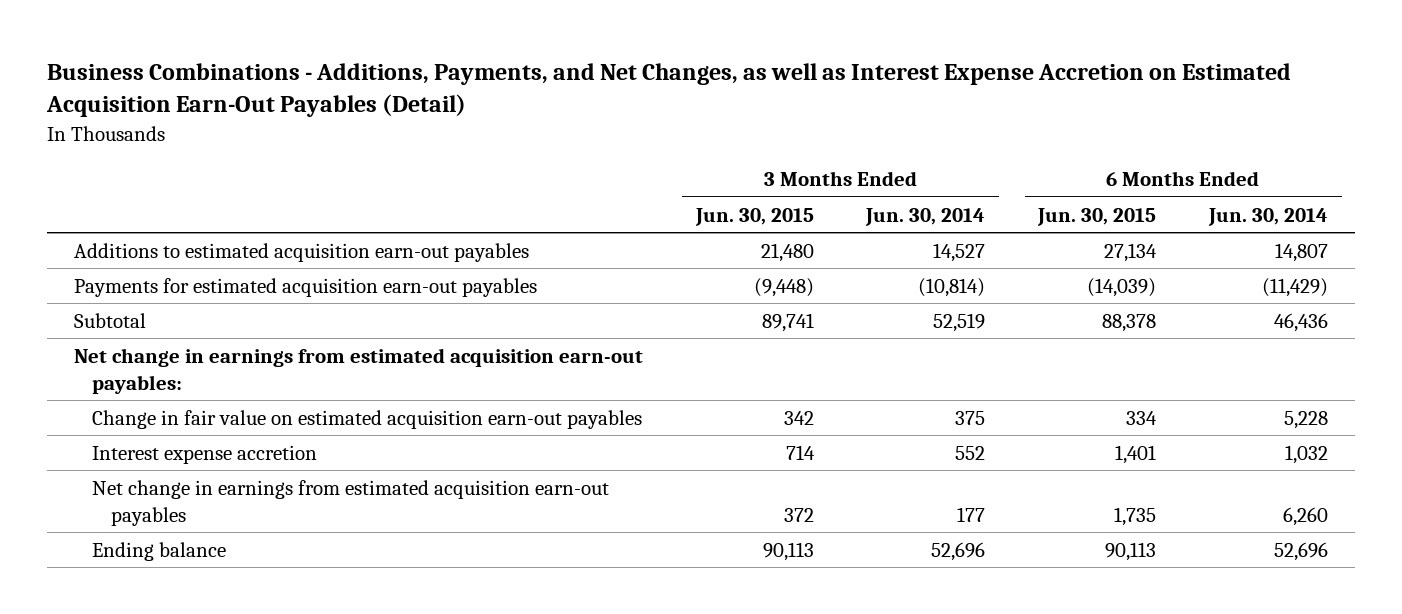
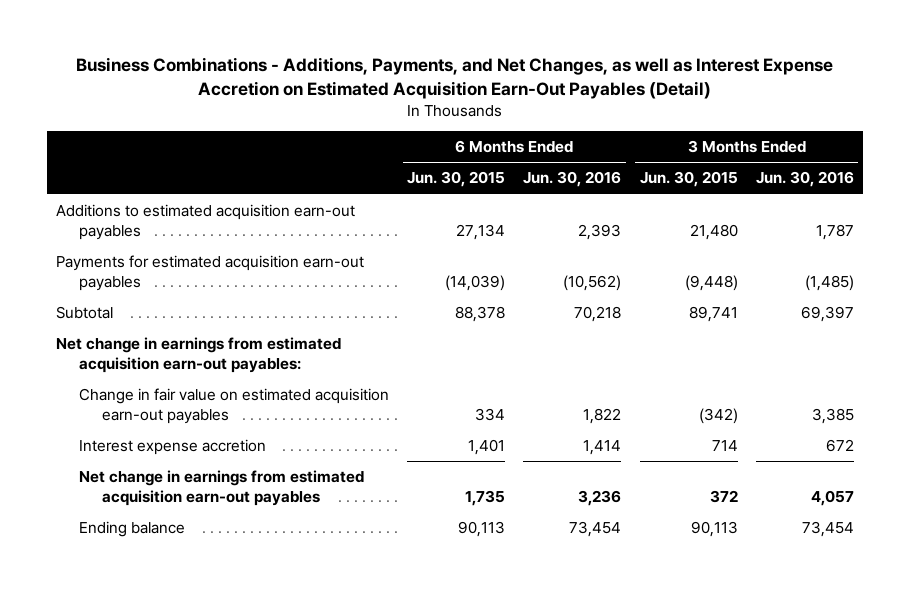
[865,207,986,226] Jun. 30, 2014 -> none
[1208,207,1329,226] Jun. 30, 2014 -> none
none -> [523,171,622,188] Jun. 30, 2016
none -> [755,171,854,188] Jun. 30, 2016
[783,410,814,425] 342 -> [698,407,738,424] (342)

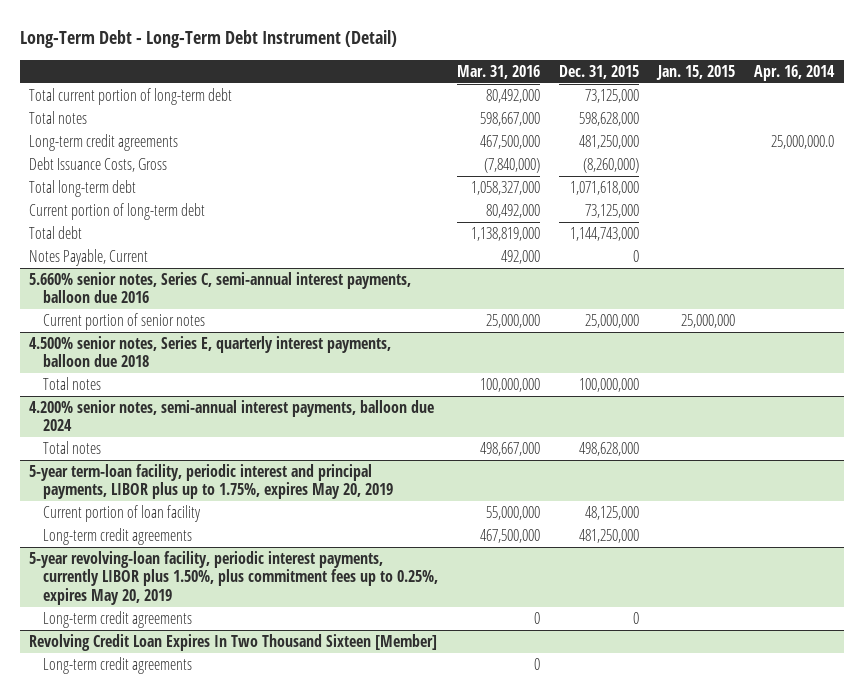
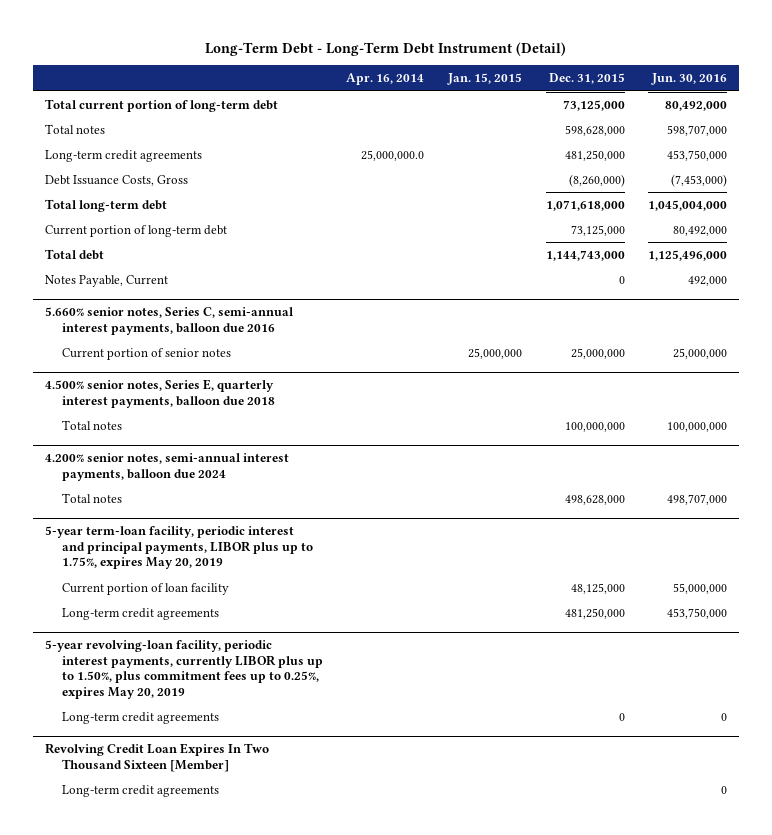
[457,64,541,79] Mar. 31, 2016 -> none
none -> [651,73,728,86] Jun. 30, 2016
[29,551,439,605] 5-year revolving-loan facility, periodic interest payments, currently LIBOR plus 1.50%, plus commitment fees up to 0.25%, expires May 20, 2019 -> [44,640,323,699] 5-year revolving-loan facility, periodic interest payments, currently LIBOR plus up to 1.50%, plus commitment fees up to 0.25%, expires May 20, 2019

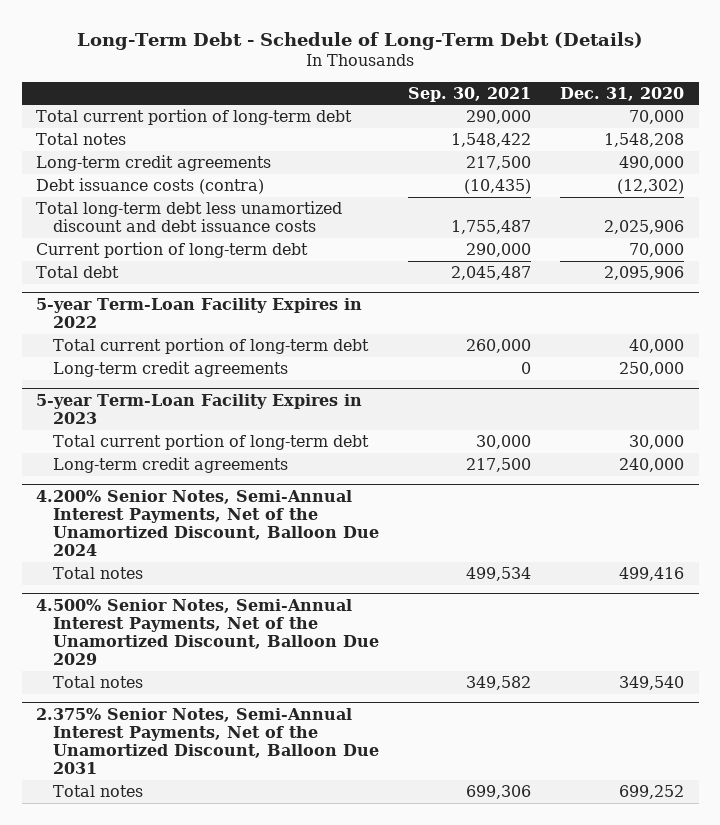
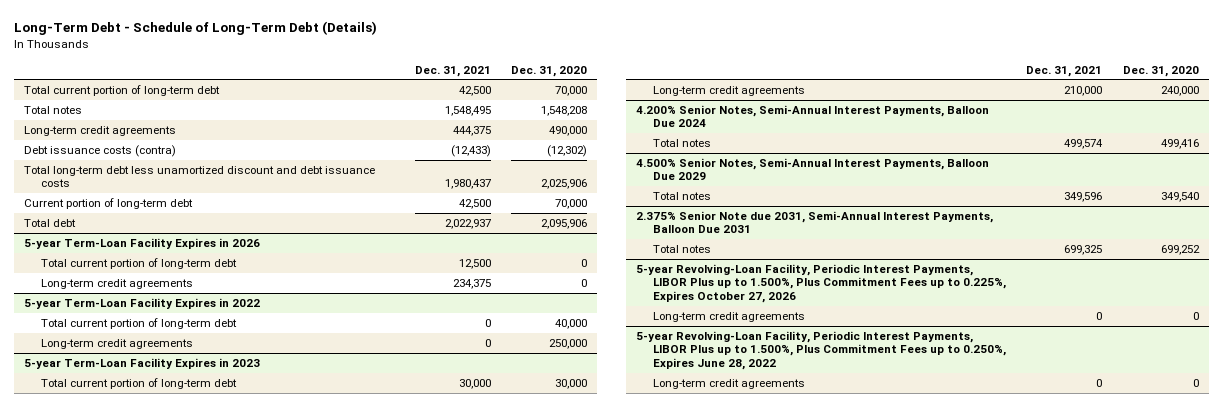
[408,86,532,102] Sep. 30, 2021 -> none
none -> [414,65,491,77] Dec. 31, 2021
none -> [24,238,261,250] 5-year Term-Loan Facility Expires in 2026
none -> [41,258,238,270] Total current portion of long-term debt
none -> [41,279,194,290] Long-term credit agreements
[36,489,380,556] 4.200% Senior Notes, Semi-Annual Interest Payments, Net of the Unamortized Discount, Balloon Due 2024 -> [636,105,990,128] 4.200% Senior Notes, Semi-Annual Interest Payments, Balloon Due 2024
[36,598,380,665] 4.500% Senior Notes, Semi-Annual Interest Payments, Net of the Unamortized Discount, Balloon Due 2029 -> [636,158,990,181] 4.500% Senior Notes, Semi-Annual Interest Payments, Balloon Due 2029
[36,707,380,774] 2.375% Senior Notes, Semi-Annual Interest Payments, Net of the Unamortized Discount, Balloon Due 2031 -> [636,211,994,234] 2.375% Senior Note due 2031, Semi-Annual Interest Payments, Balloon Due 2031
none -> [636,264,1007,303] 5-year Revolving-Loan Facility, Periodic Interest Payments, LIBOR Plus up to 1.500%, Plus Commitment Fees up to 0.225%, Expires October 27, 2026
none -> [653,312,806,323] Long-term credit agreements
none -> [636,331,1007,370] 5-year Revolving-Loan Facility, Periodic Interest Payments, LIBOR Plus up to 1.500%, Plus Commitment Fees up to 0.250%, Expires June 28, 2022
none -> [653,379,806,390] Long-term credit agreements

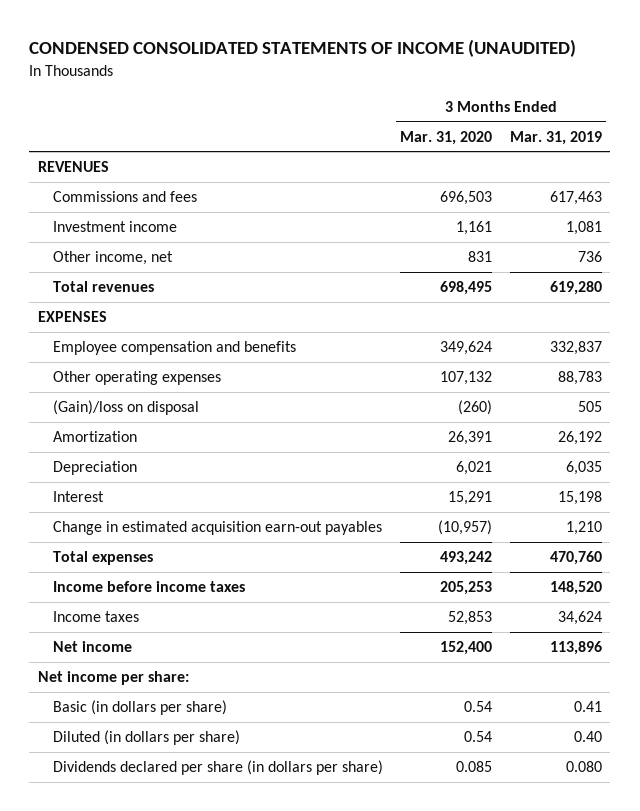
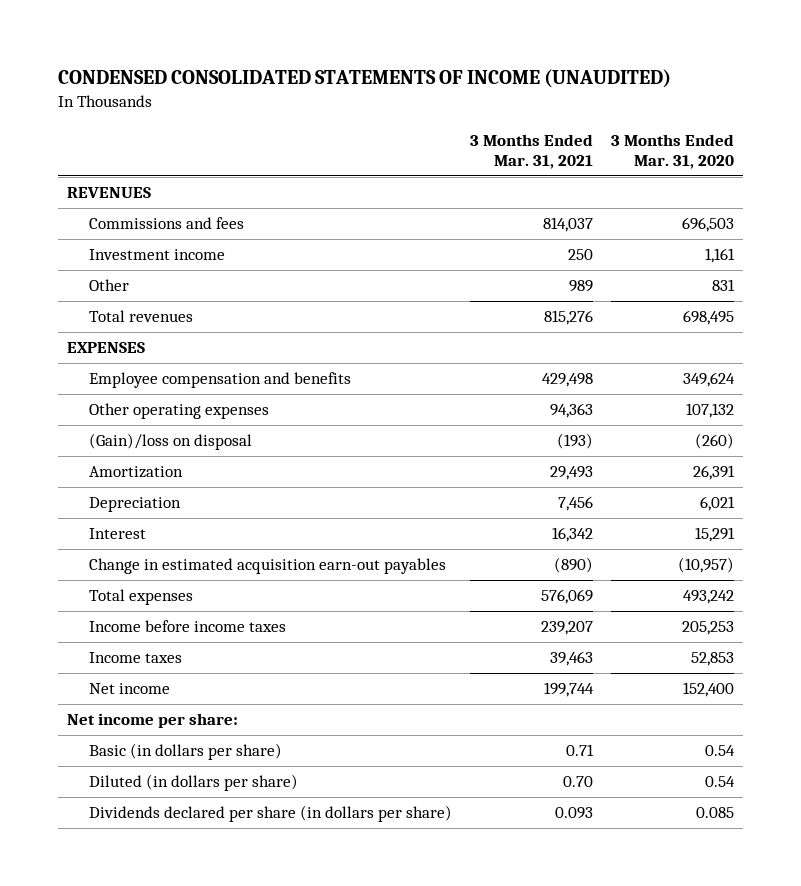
[509,130,602,145] Mar. 31, 2019 -> none
none -> [469,133,593,170] 3 Months Ended Mar. 31, 2021
[53,251,174,266] Other income, net -> [88,279,129,292] Other

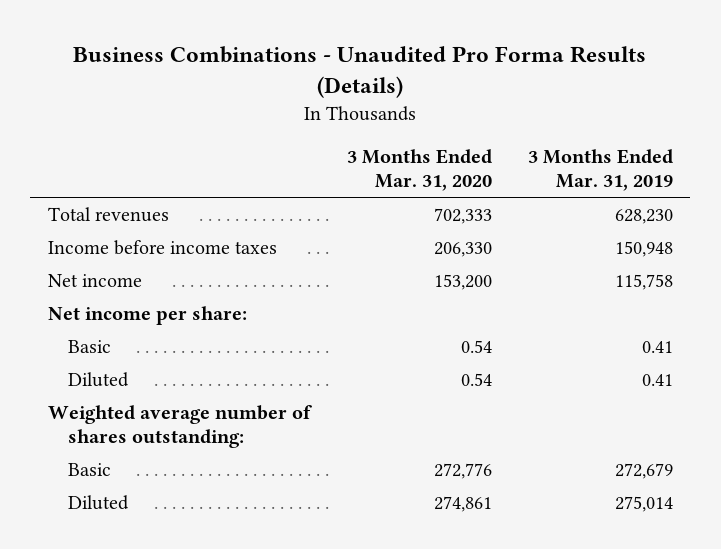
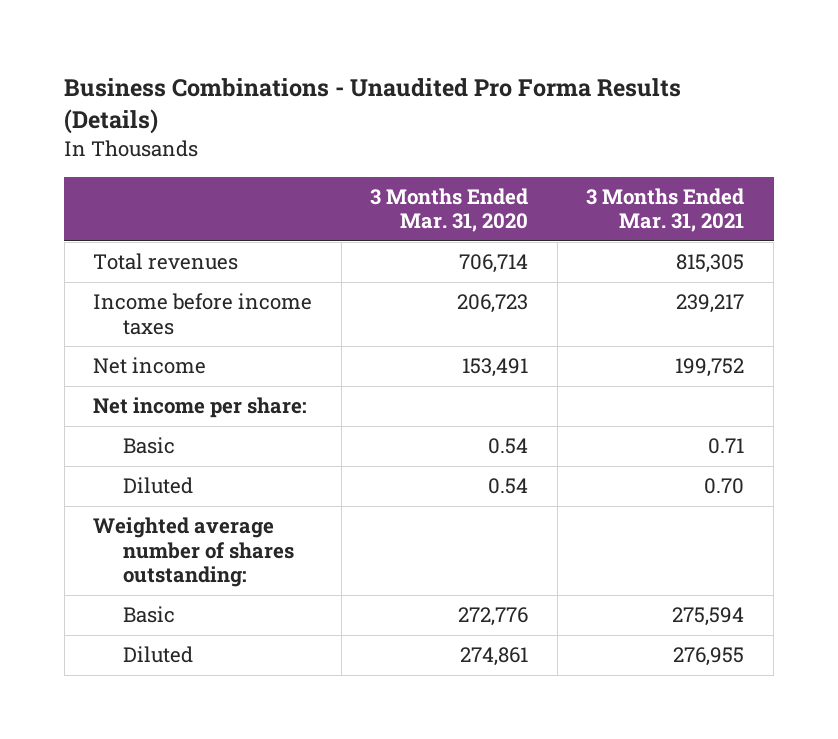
[527,149,673,192] 3 Months Ended Mar. 31, 2019 -> none
none -> [586,187,745,233] 3 Months Ended Mar. 31, 2021
[433,208,492,225] 702,333 -> [459,254,529,274] 706,714
[433,242,492,258] 206,330 -> [457,294,529,314] 206,723
[433,274,492,291] 153,200 -> [462,358,529,378] 153,491

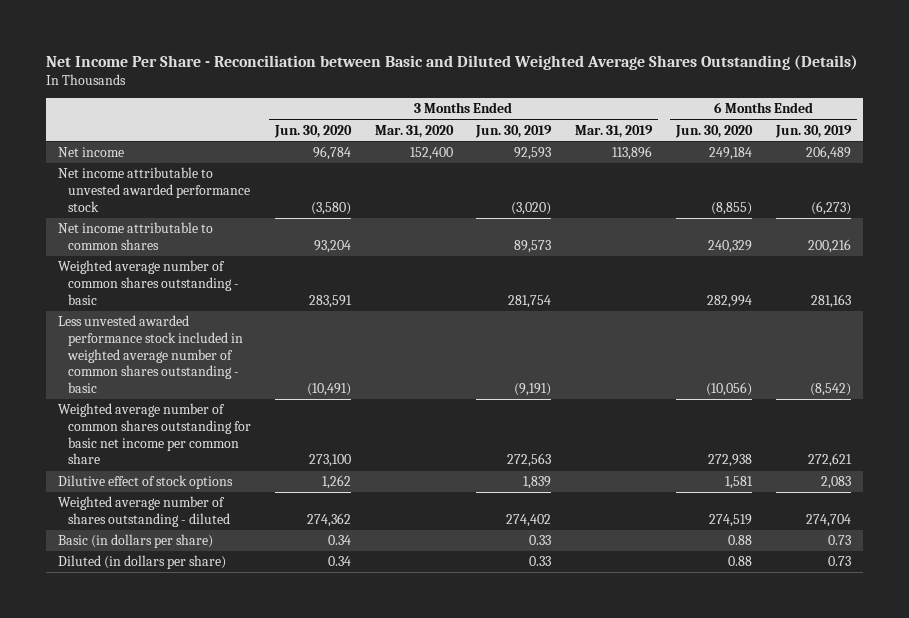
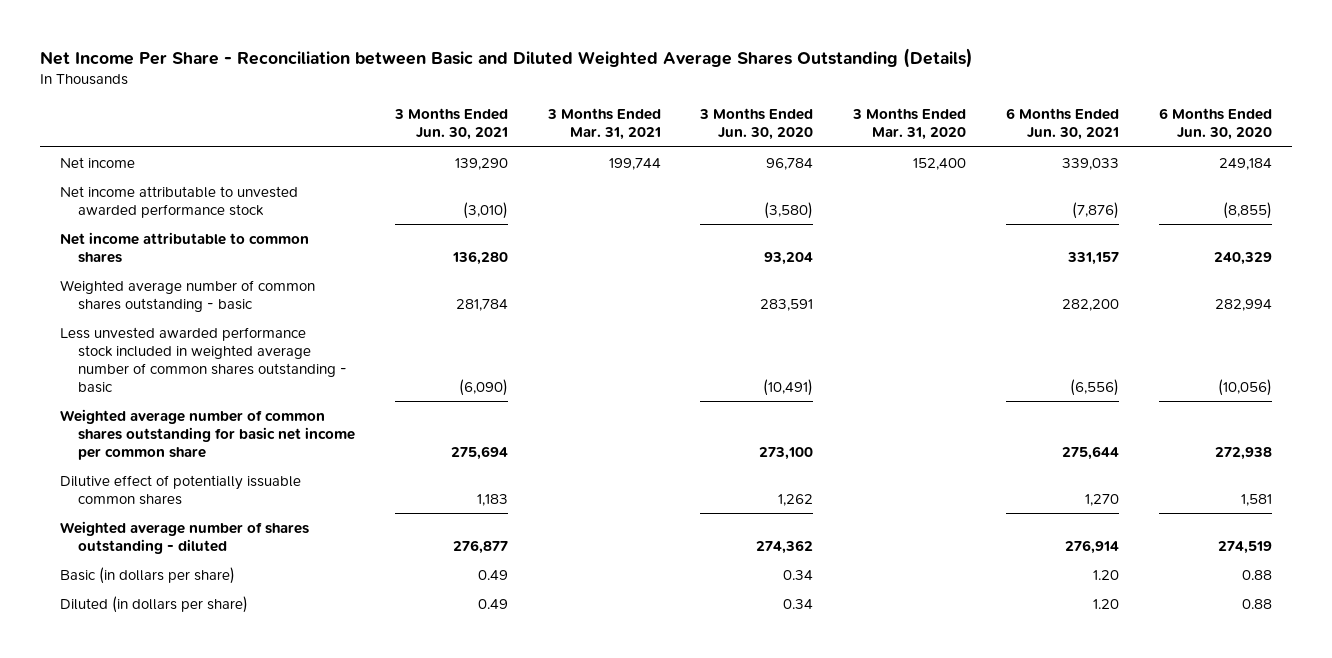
[475,124,553,138] Jun. 30, 2019 -> none
[575,124,654,138] Mar. 31, 2019 -> none
[775,124,853,138] Jun. 30, 2019 -> none
none -> [393,108,508,141] 3 Months Ended Jun. 30, 2021
none -> [546,108,661,141] 3 Months Ended Mar. 31, 2021
none -> [1006,108,1120,141] 6 Months Ended Jun. 30, 2021
[58,475,234,490] Dilutive effect of stock options -> [60,474,302,505] Dilutive effect of potentially issuable common shares

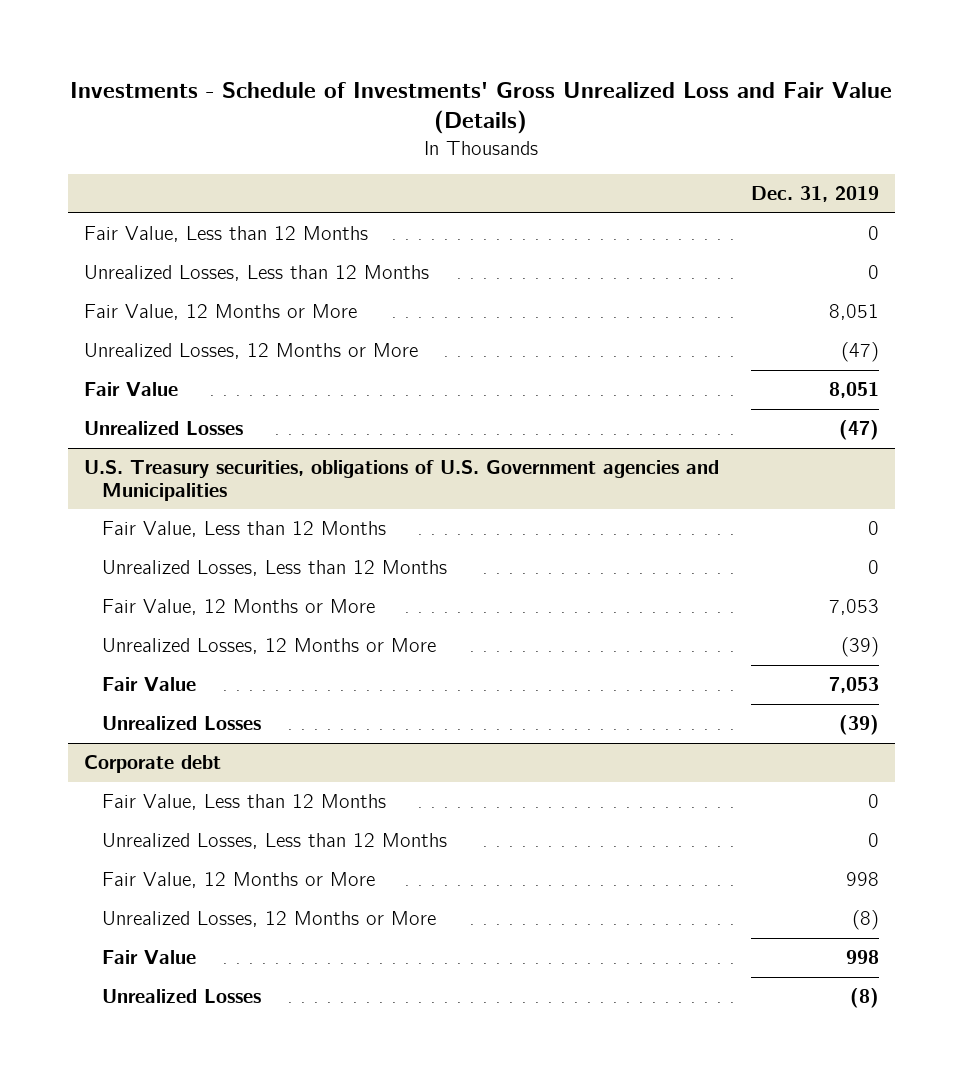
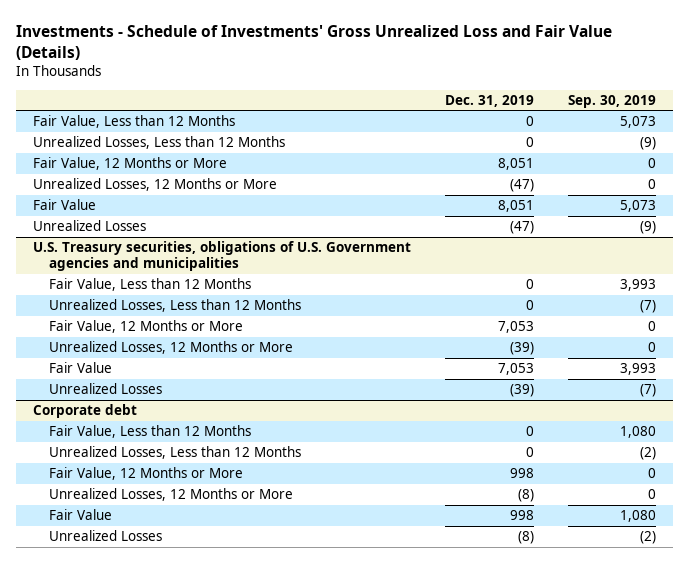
none -> [567,94,656,108] Sep. 30, 2019
[83,460,719,501] U.S. Treasury securities, obligations of U.S. Government agencies and Municipalities -> [33,241,412,272] U.S. Treasury securities, obligations of U.S. Government agencies and municipalities

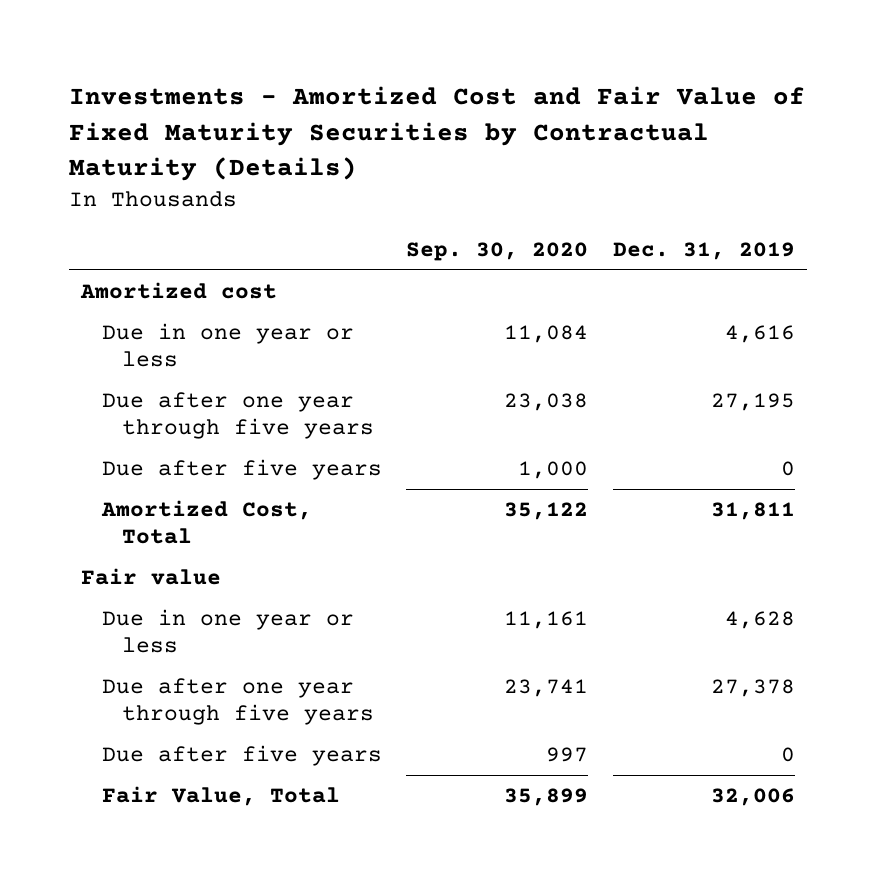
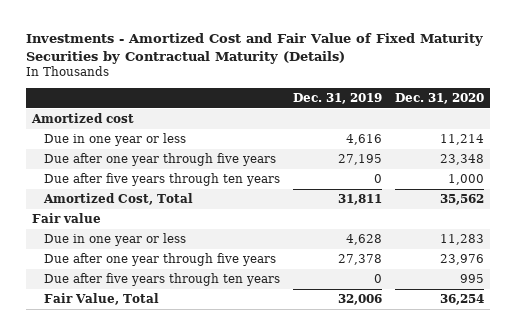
[406,241,589,261] Sep. 30, 2020 -> none
none -> [394,92,484,104] Dec. 31, 2020
[101,459,382,481] Due after five years -> [44,173,281,187] Due after five years through ten years
[101,745,382,767] Due after five years -> [44,273,281,287] Due after five years through ten years

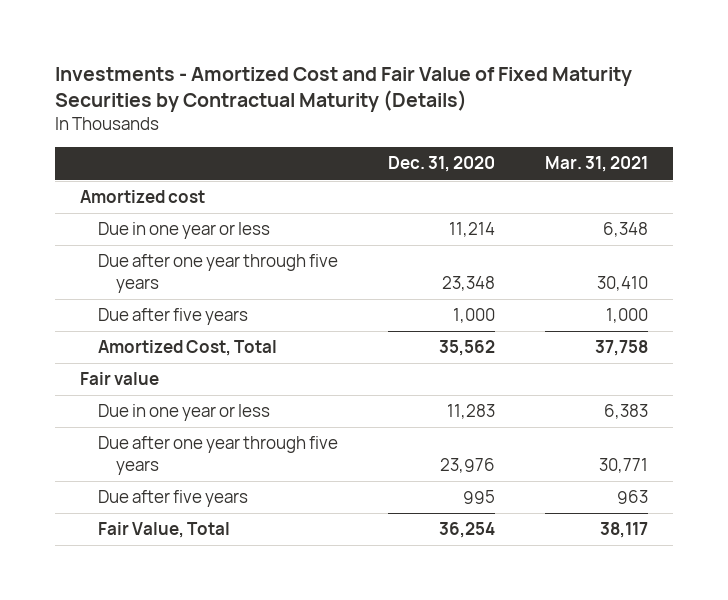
[293,92,383,104] Dec. 31, 2019 -> none
none -> [545,156,649,173] Mar. 31, 2021
[44,173,281,187] Due after five years through ten years -> [98,308,249,326] Due after five years
[44,273,281,287] Due after five years through ten years -> [98,490,249,508] Due after five years

